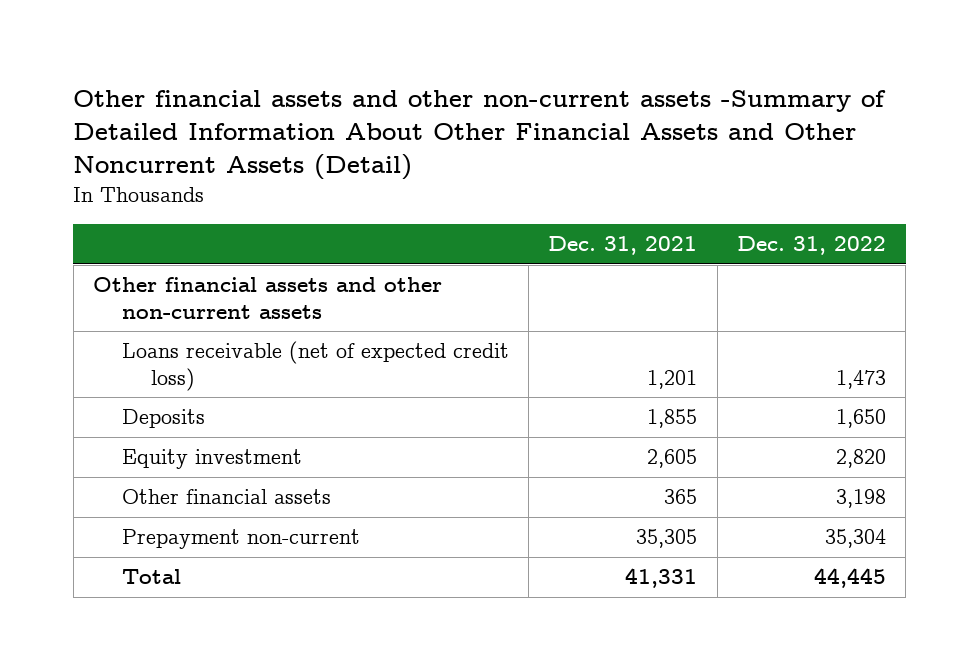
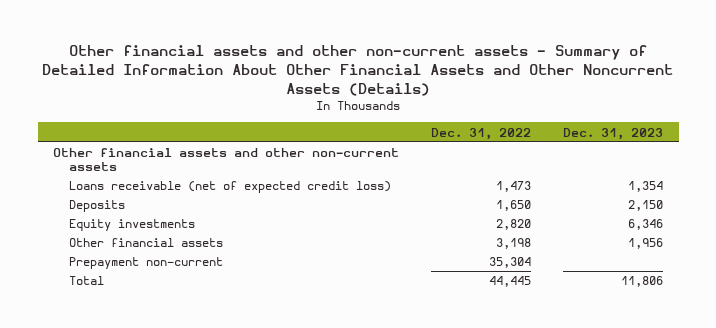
[73,89,887,181] Other financial assets and other non-current assets -Summary of Detailed Information About Other Financial Assets and Other Noncurrent Assets (Detail) -> [42,45,674,96] Other financial assets and other non-current assets - Summary of Detailed Information About Other Financial Assets and Other Noncurrent Assets (Details)
[548,236,698,256] Dec. 31, 2021 -> none
none -> [562,127,663,140] Dec. 31, 2023
[121,449,302,470] Equity investment -> [69,219,196,232] Equity investments

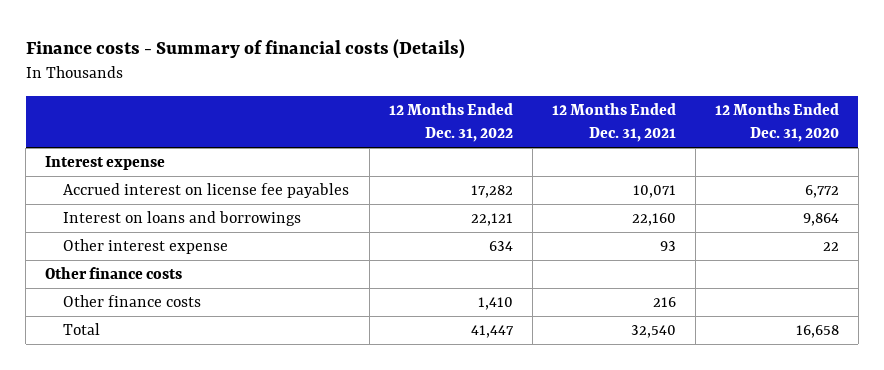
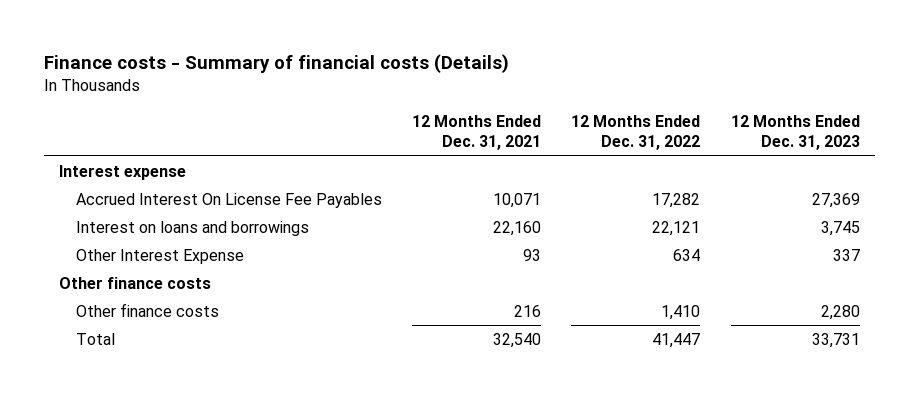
[714,102,839,143] 12 Months Ended Dec. 31, 2020 -> none
none -> [730,114,860,151] 12 Months Ended Dec. 31, 2023
[63,183,350,199] Accrued interest on license fee payables -> [76,192,383,208] Accrued Interest On License Fee Payables
[63,239,229,255] Other interest expense -> [76,248,245,264] Other Interest Expense

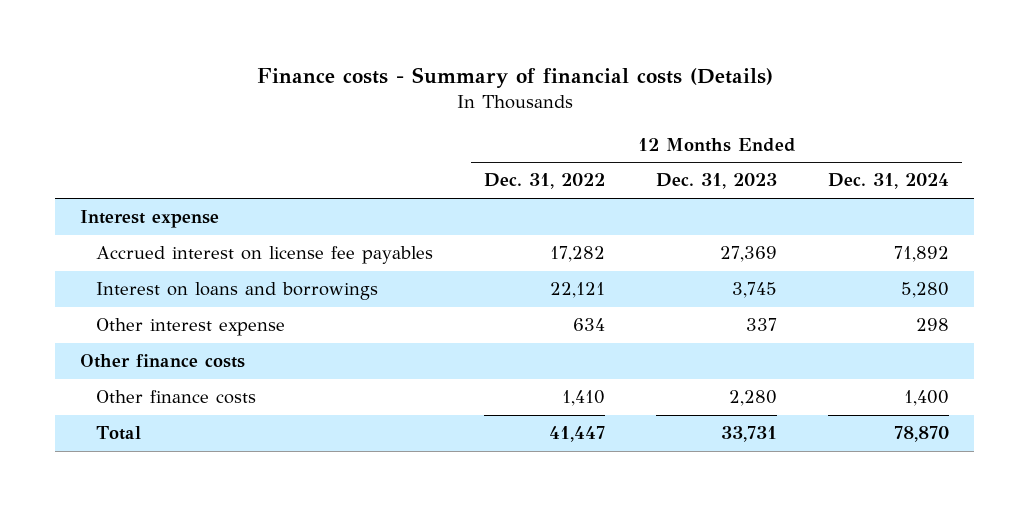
[412,114,542,151] 12 Months Ended Dec. 31, 2021 -> none
none -> [827,173,949,190] Dec. 31, 2024
[76,192,383,208] Accrued Interest On License Fee Payables -> [96,246,434,265] Accrued interest on license fee payables
[76,248,245,264] Other Interest Expense -> [96,318,286,337] Other interest expense

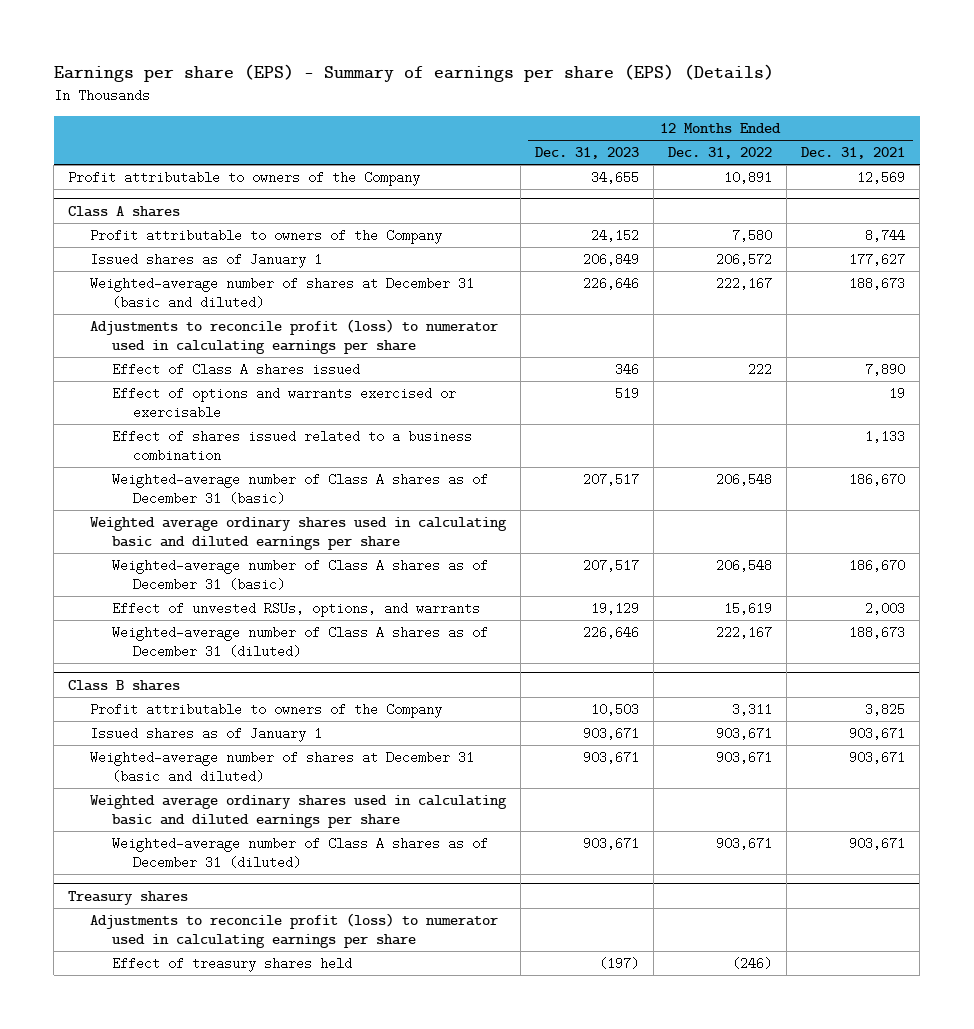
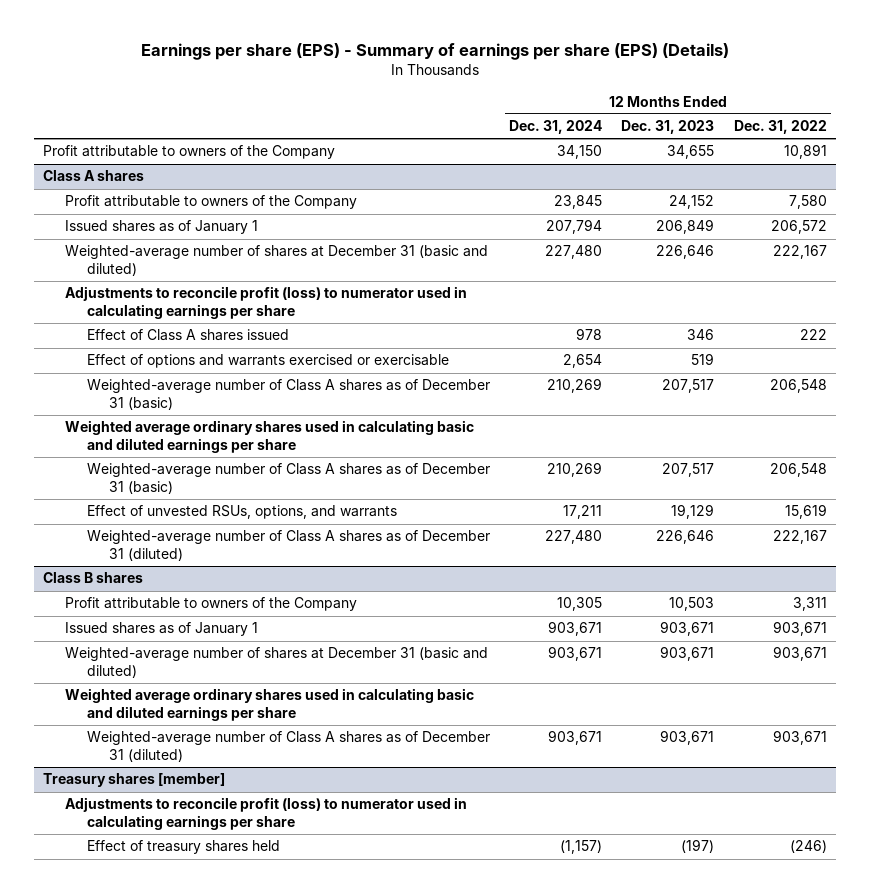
[801,146,906,159] Dec. 31, 2021 -> none
none -> [509,120,603,135] Dec. 31, 2024
[111,429,472,463] Effect of shares issued related to a business combination -> none
[68,890,189,905] Treasury shares -> [43,773,226,788] Treasury shares [member]

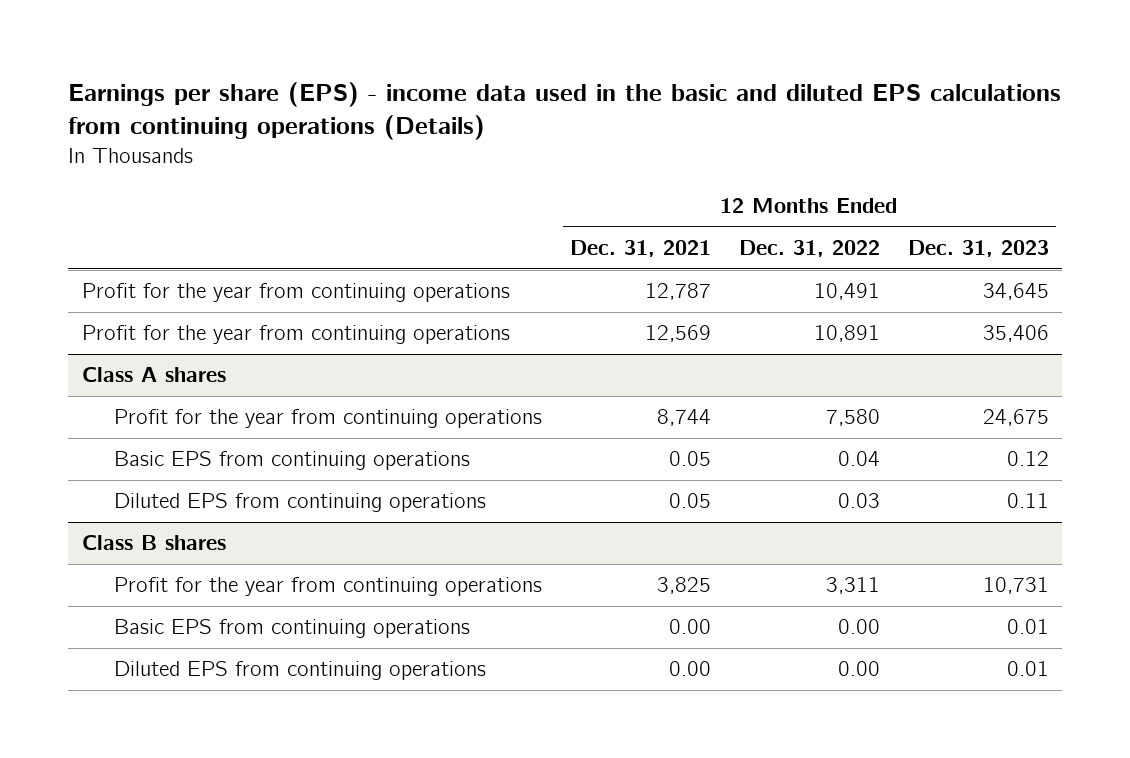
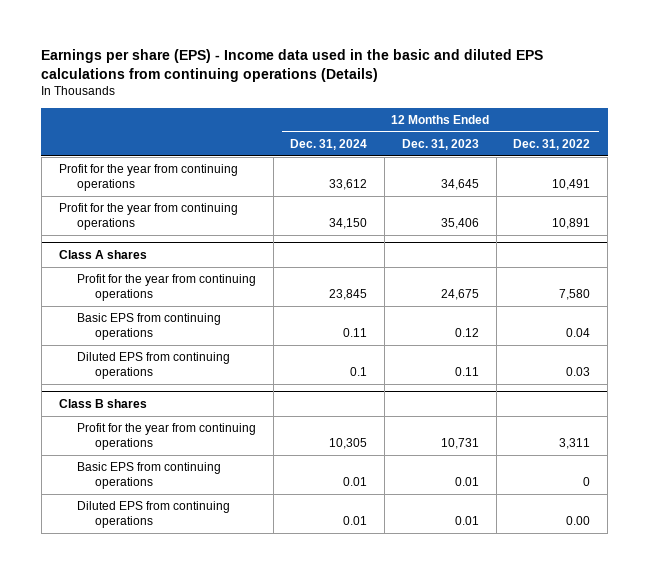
[67,82,1061,141] Earnings per share (EPS) - income data used in the basic and diluted EPS calculations from continuing operations (Details) -> [41,49,544,83] Earnings per share (EPS) - Income data used in the basic and diluted EPS calculations from continuing operations (Details)
[570,240,712,258] Dec. 31, 2021 -> none
none -> [290,138,368,150] Dec. 31, 2024
[837,619,880,635] 0.00 -> [583,477,591,487] 0

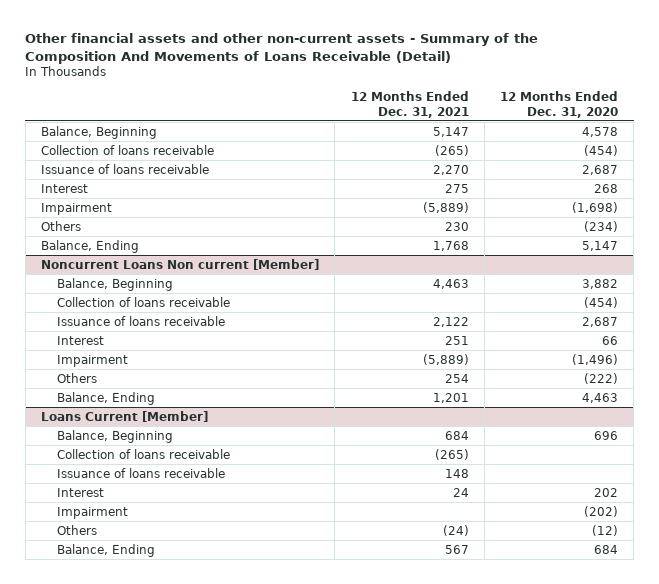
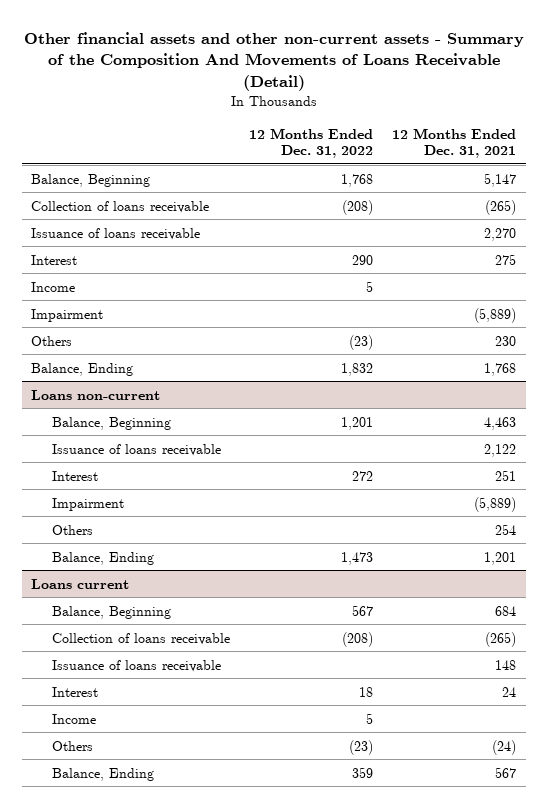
[500,90,619,118] 12 Months Ended Dec. 31, 2020 -> none
none -> [249,127,374,158] 12 Months Ended Dec. 31, 2022
none -> [31,281,76,292] Income
[41,258,320,270] Noncurrent Loans Non current [Member] -> [31,389,161,400] Loans non-current
[57,296,231,307] Collection of loans receivable -> none
[41,410,209,422] Loans Current [Member] -> [31,578,130,589] Loans current
[57,506,129,519] Impairment -> none
none -> [52,713,97,724] Income

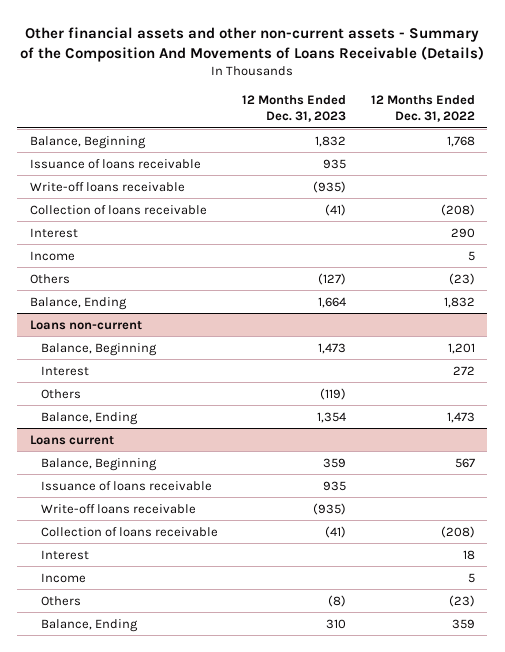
[23,31,524,92] Other financial assets and other non-current assets - Summary of the Composition And Movements of Loans Receivable (Detail) -> [20,26,485,62] Other financial assets and other non-current assets - Summary of the Composition And Movements of Loans Receivable (Details)
[392,127,517,158] 12 Months Ended Dec. 31, 2021 -> none
none -> [242,94,347,123] 12 Months Ended Dec. 31, 2023
none -> [29,181,185,192] Write-off loans receivable
[31,200,210,213] Collection of loans receivable -> [29,204,207,215] Collection of loans receivable
[31,308,104,322] Impairment -> none
[52,443,222,456] Issuance of loans receivable -> none
[52,497,125,511] Impairment -> none
none -> [40,503,196,514] Write-off loans receivable
[52,632,231,645] Collection of loans receivable -> [40,526,218,537] Collection of loans receivable

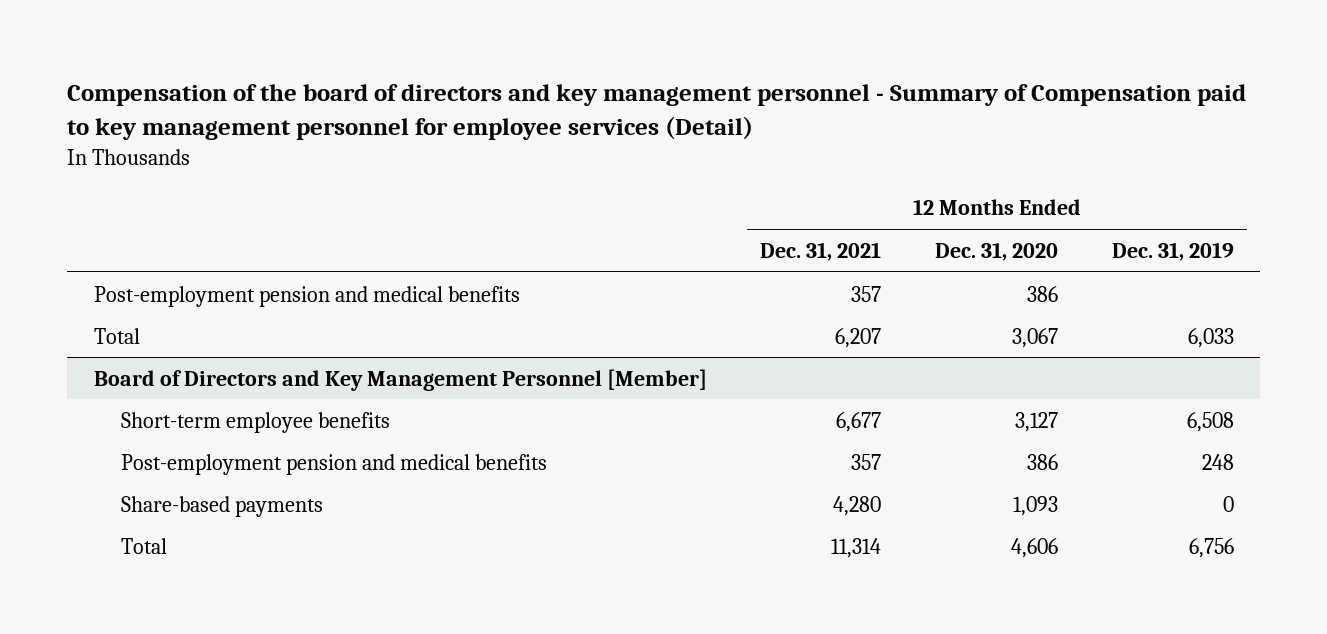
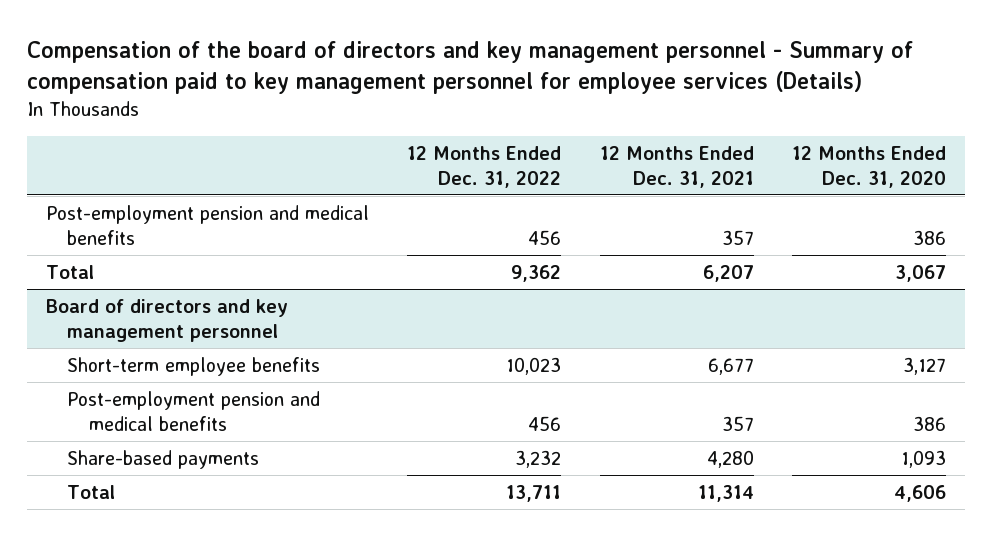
[66,84,1246,141] Compensation of the board of directors and key management personnel - Summary of Compensation paid to key management personnel for employee services (Detail) -> [26,40,913,95] Compensation of the board of directors and key management personnel - Summary of compensation paid to key management personnel for employee services (Details)
[1111,241,1234,261] Dec. 31, 2019 -> none
none -> [407,145,562,188] 12 Months Ended Dec. 31, 2022
[93,368,707,391] Board of Directors and Key Management Personnel [Member] -> [45,298,288,342] Board of directors and key management personnel

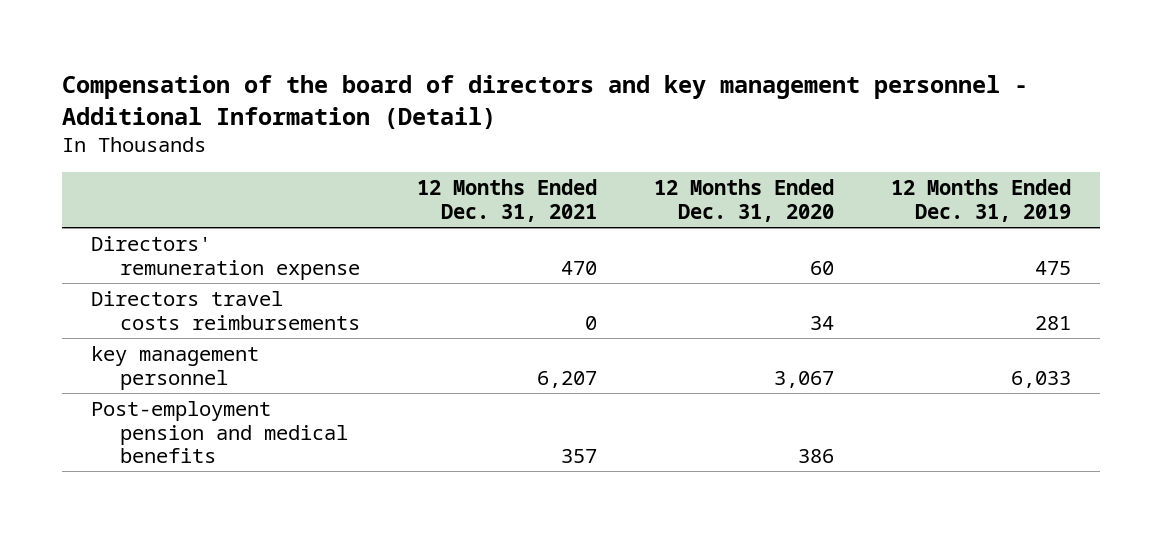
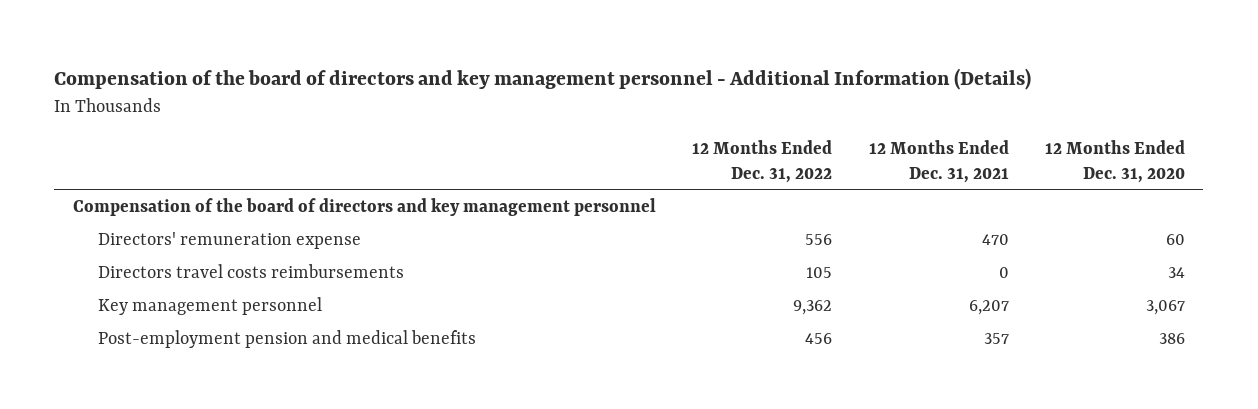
[61,75,1028,129] Compensation of the board of directors and key management personnel - Additional Information (Detail) -> [54,68,1032,91] Compensation of the board of directors and key management personnel - Additional Information (Details)
[891,179,1072,222] 12 Months Ended Dec. 31, 2019 -> none
none -> [692,139,833,183] 12 Months Ended Dec. 31, 2022
none -> [72,198,656,217] Compensation of the board of directors and key management personnel
[90,345,259,390] key management personnel -> [98,297,323,316] Key management personnel

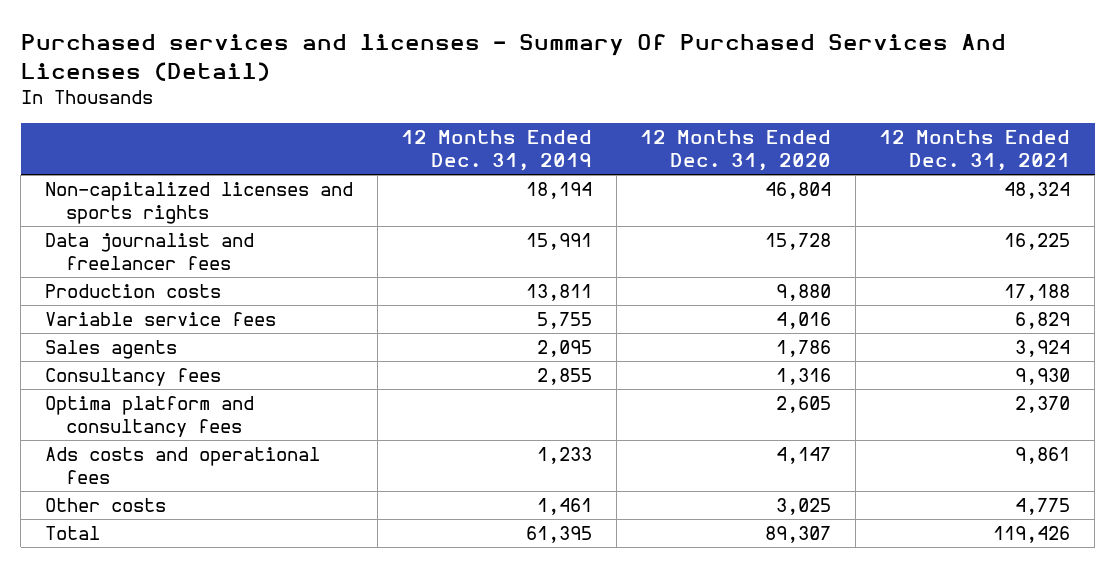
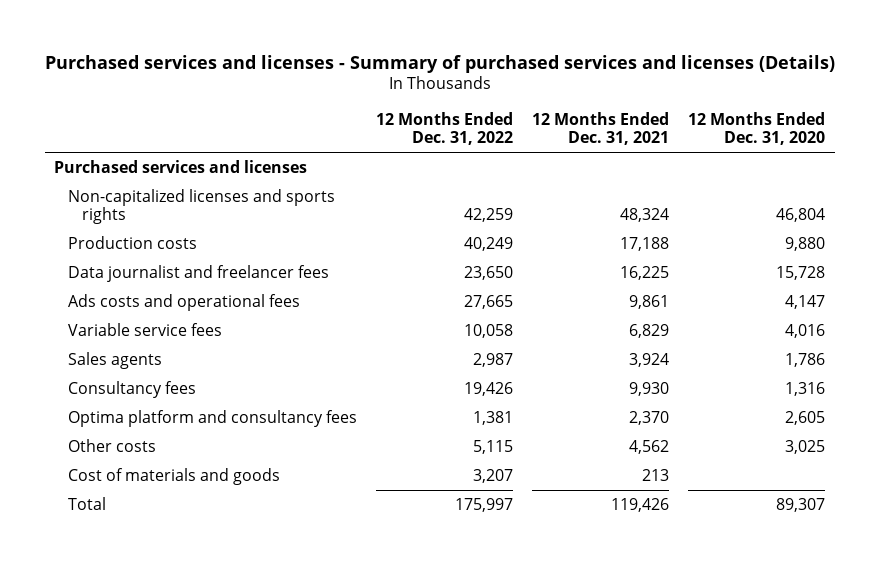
[20,33,1006,81] Purchased services and licenses - Summary Of Purchased Services And Licenses (Detail) -> [44,54,835,73] Purchased services and licenses - Summary of purchased services and licenses (Details)
[401,129,593,172] 12 Months Ended Dec. 31, 2019 -> none
none -> [376,111,514,146] 12 Months Ended Dec. 31, 2022
none -> [54,160,308,174] Purchased services and licenses
[44,233,254,271] Data journalist and freelancer fees -> [68,265,330,283] Data journalist and freelancer fees
[44,447,320,485] Ads costs and operational fees -> [68,294,301,312] Ads costs and operational fees
[1015,498,1071,516] 4,775 -> [629,440,670,455] 4,562
none -> [68,468,281,486] Cost of materials and goods

